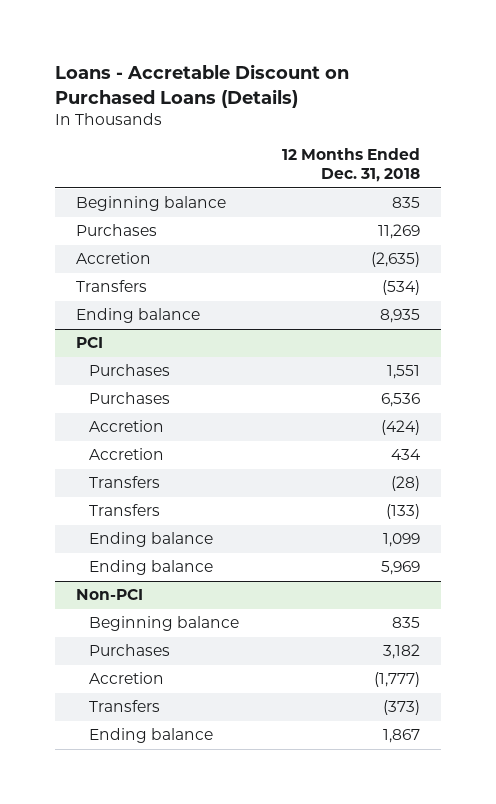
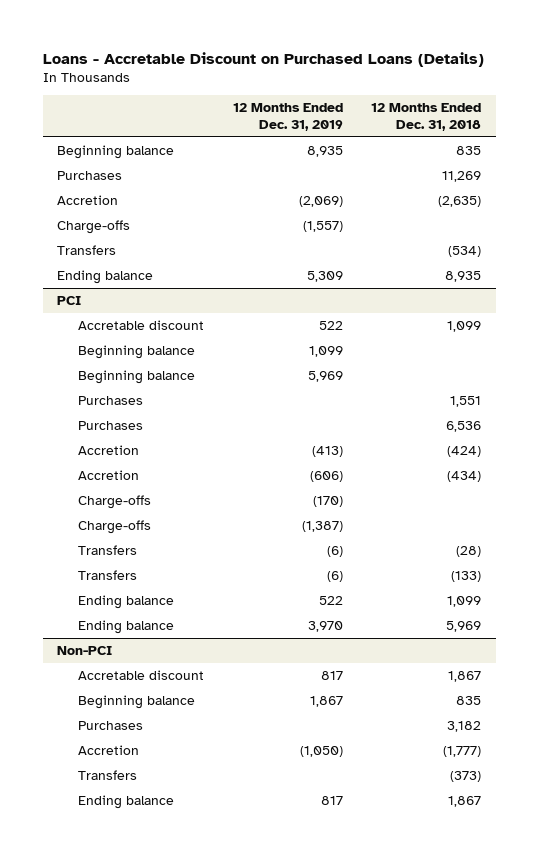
none -> [232,103,343,132] 12 Months Ended Dec. 31, 2019
none -> [56,219,130,234] Charge-offs
none -> [78,319,205,330] Accretable discount
none -> [78,344,196,359] Beginning balance
none -> [78,369,196,384] Beginning balance
[390,449,421,461] 434 -> [447,470,482,482] (434)
none -> [78,494,152,509] Charge-offs
none -> [78,519,152,534] Charge-offs
none -> [78,669,205,680] Accretable discount

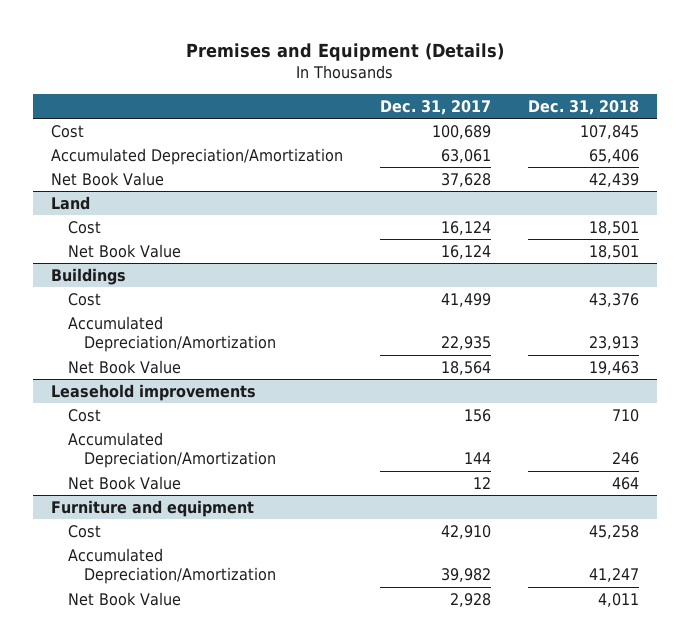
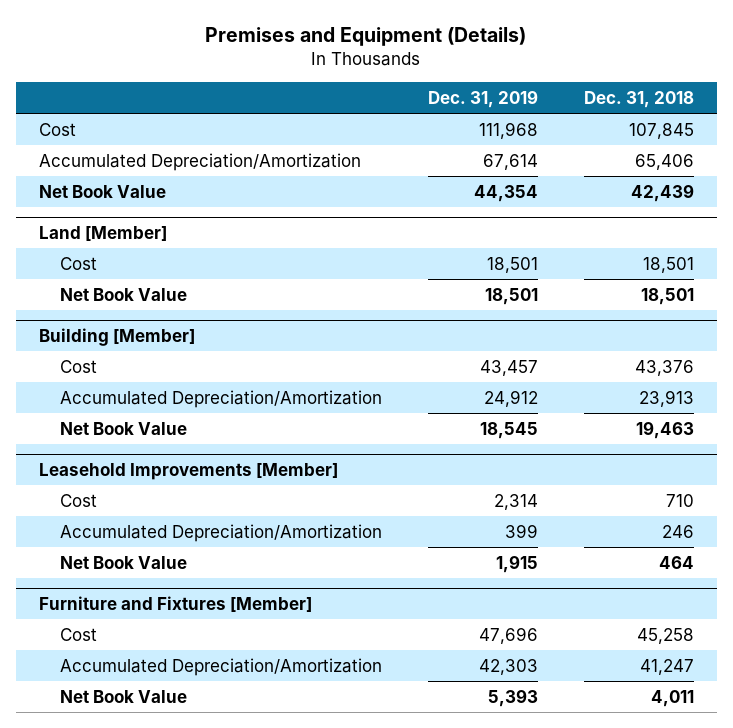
[380,99,492,115] Dec. 31, 2017 -> none
none -> [427,89,538,108] Dec. 31, 2019
[51,195,91,210] Land -> [38,225,167,241] Land [Member]
[51,267,127,285] Buildings -> [38,327,195,346] Building [Member]
[51,383,257,401] Leasehold improvements -> [38,462,338,480] Leasehold Improvements [Member]
[51,499,255,517] Furniture and equipment -> [38,595,312,612] Furniture and Fixtures [Member]

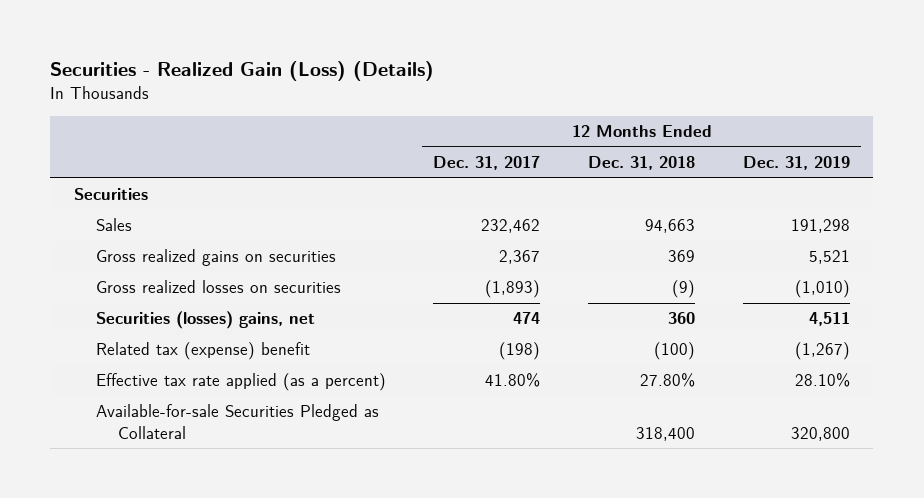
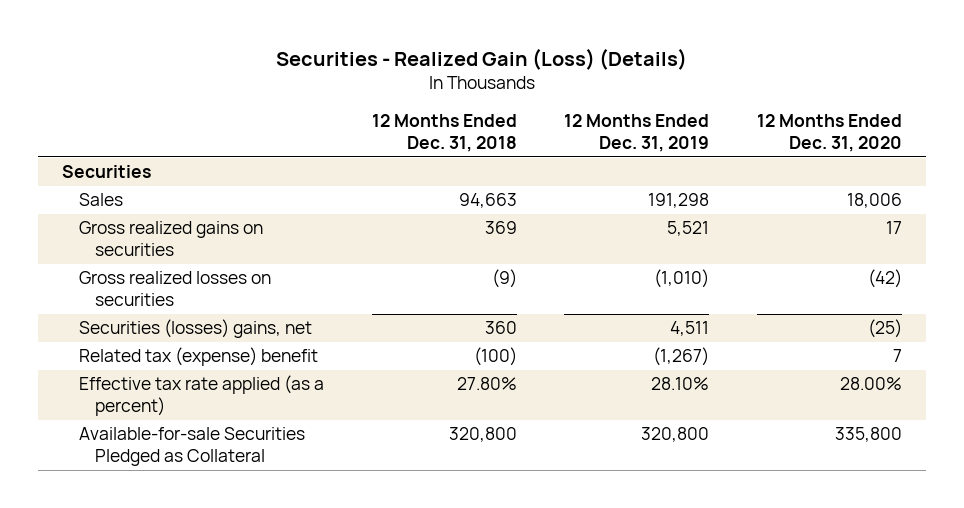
[433,156,541,171] Dec. 31, 2017 -> none
none -> [757,114,903,153] 12 Months Ended Dec. 31, 2020
[636,426,696,441] 318,400 -> [448,427,517,443] 320,800

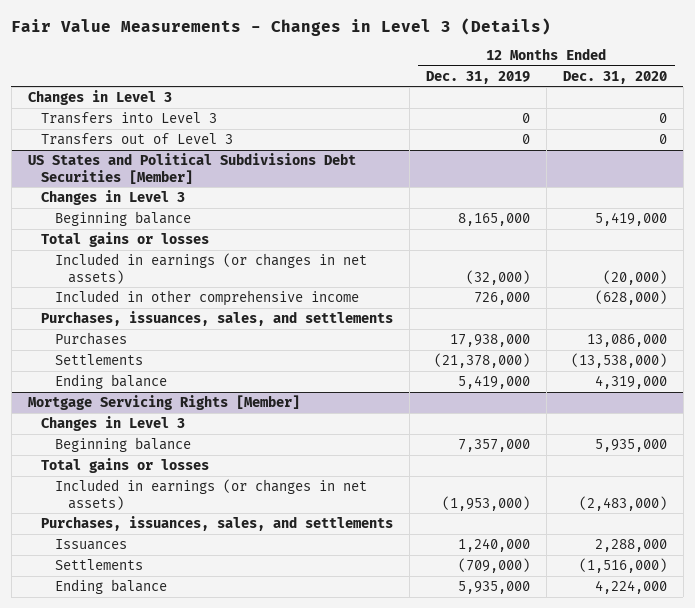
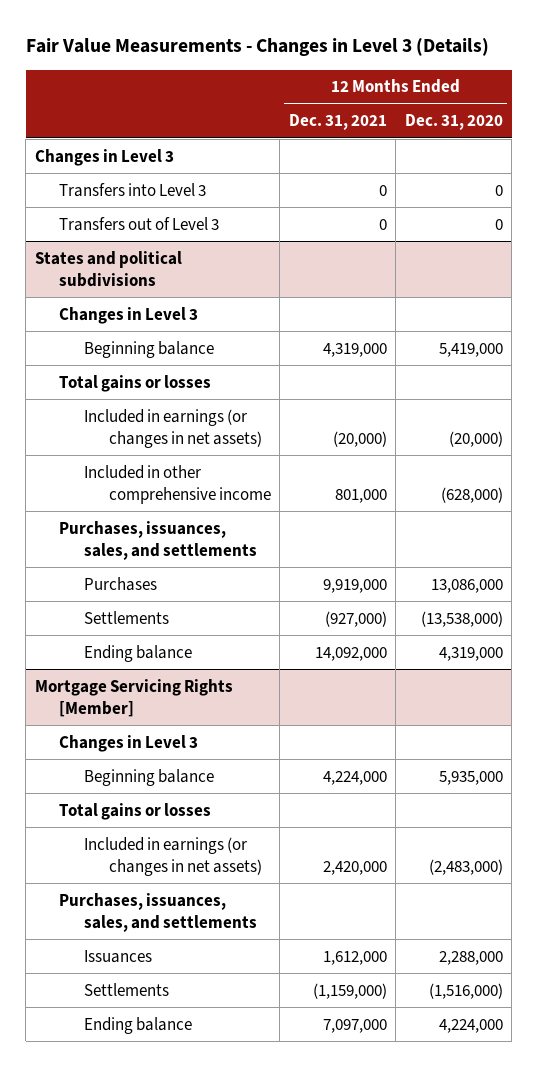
[426,70,531,84] Dec. 31, 2019 -> none
none -> [288,114,387,131] Dec. 31, 2021
[27,152,356,184] US States and Political Subdivisions Debt Securities [Member] -> [34,250,182,287] States and political subdivisions

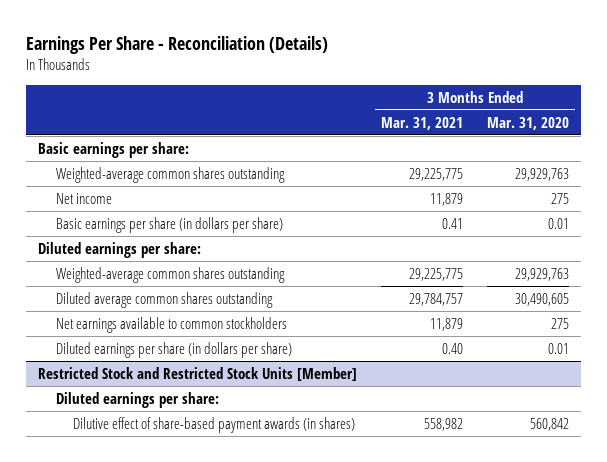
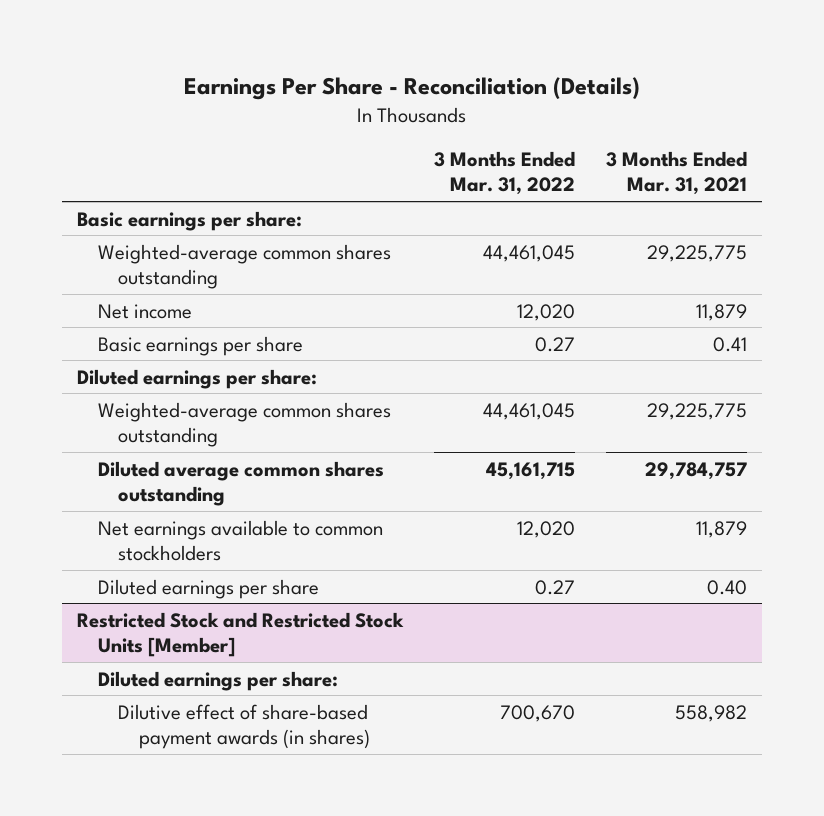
[486,116,569,130] Mar. 31, 2020 -> none
none -> [433,151,575,196] 3 Months Ended Mar. 31, 2022
[55,216,283,233] Basic earnings per share (in dollars per share) -> [97,335,303,356] Basic earnings per share
[55,341,292,358] Diluted earnings per share (in dollars per share) -> [97,578,319,599] Diluted earnings per share

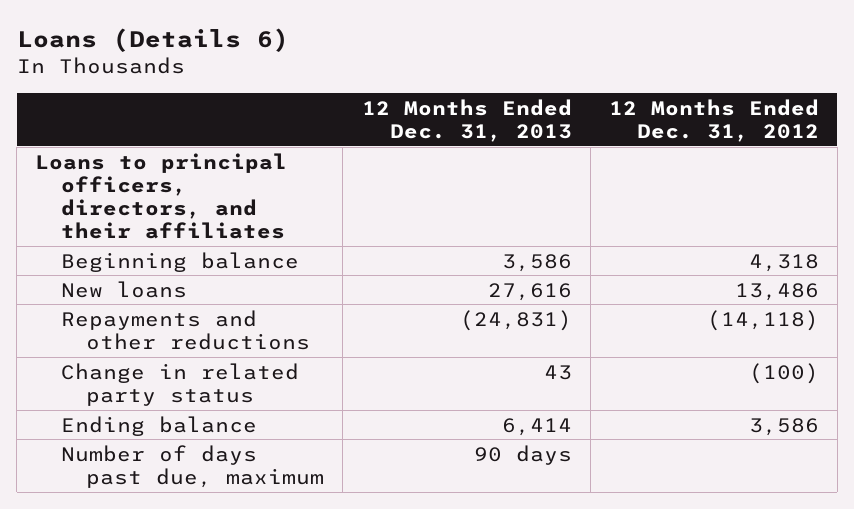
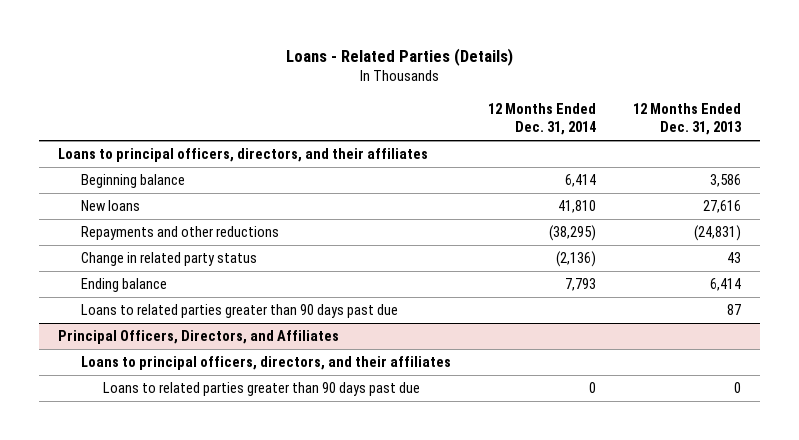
[16,28,289,53] Loans (Details 6) -> [285,47,513,66] Loans - Related Parties (Details)
[608,98,819,142] 12 Months Ended Dec. 31, 2012 -> none
none -> [487,102,596,136] 12 Months Ended Dec. 31, 2014
[60,444,325,488] Number of days past due, maximum -> none
none -> [80,304,398,319] Loans to related parties greater than 90 days past due
none -> [57,330,339,345] Principal Officers, Directors, and Affiliates
none -> [80,356,451,371] Loans to principal officers, directors, and their affiliates
none -> [103,382,421,397] Loans to related parties greater than 90 days past due

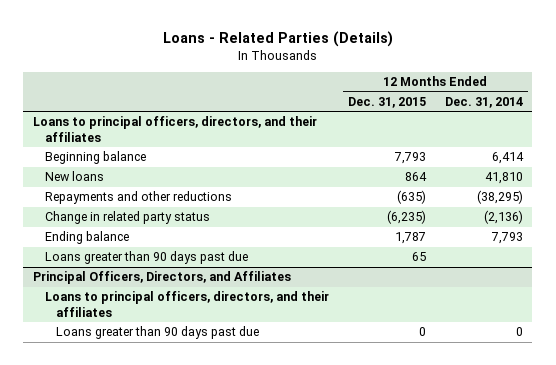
[633,102,743,136] 12 Months Ended Dec. 31, 2013 -> none
none -> [347,97,426,109] Dec. 31, 2015
[80,304,398,319] Loans to related parties greater than 90 days past due -> [44,251,248,265] Loans greater than 90 days past due
[103,382,421,397] Loans to related parties greater than 90 days past due -> [56,326,260,340] Loans greater than 90 days past due

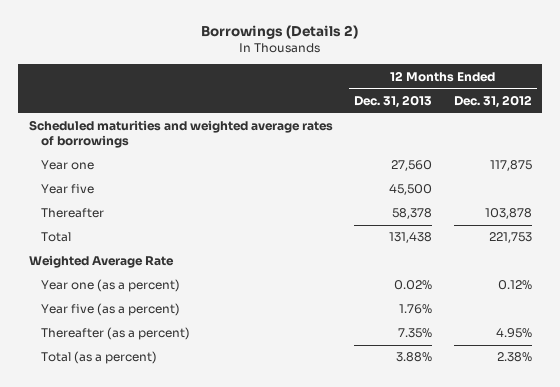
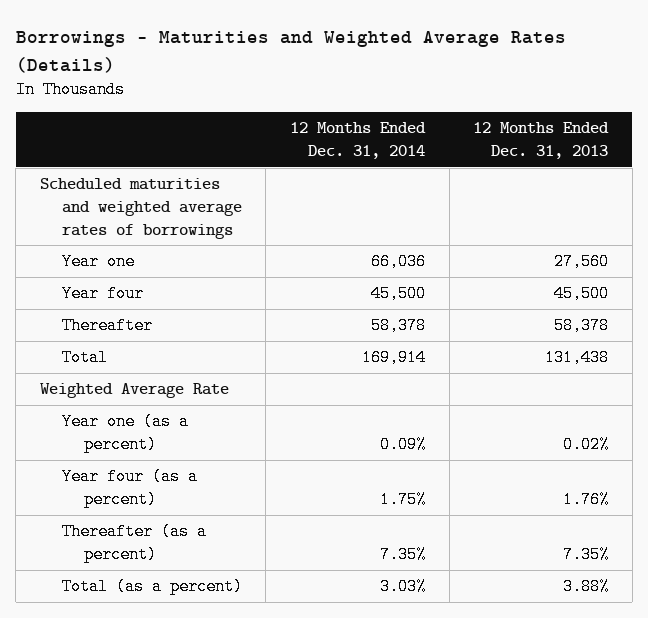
[201,25,359,40] Borrowings (Details 2) -> [15,31,566,73] Borrowings - Maturities and Weighted Average Rates (Details)
[453,94,532,108] Dec. 31, 2012 -> none
none -> [290,122,427,159] 12 Months Ended Dec. 31, 2014
[40,184,94,195] Year five -> [61,285,144,303] Year four
[40,303,180,317] Year five (as a percent) -> [61,468,198,509] Year four (as a percent)

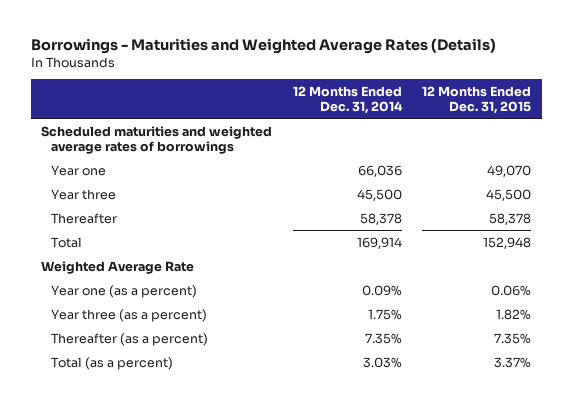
[473,122,610,159] 12 Months Ended Dec. 31, 2013 -> none
none -> [422,85,532,114] 12 Months Ended Dec. 31, 2015
[61,285,144,303] Year four -> [50,188,116,200] Year three
[61,468,198,509] Year four (as a percent) -> [50,308,207,322] Year three (as a percent)

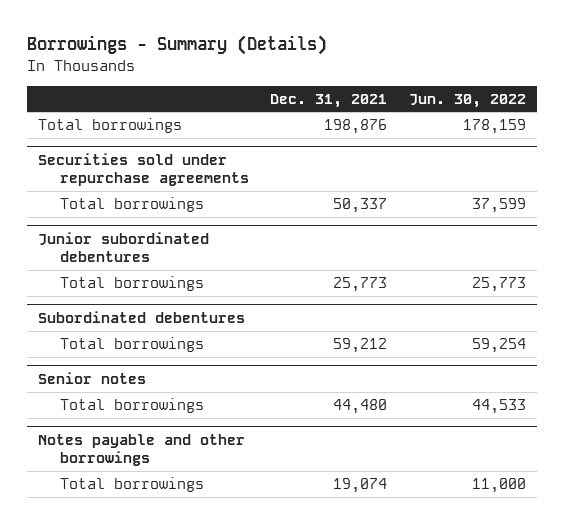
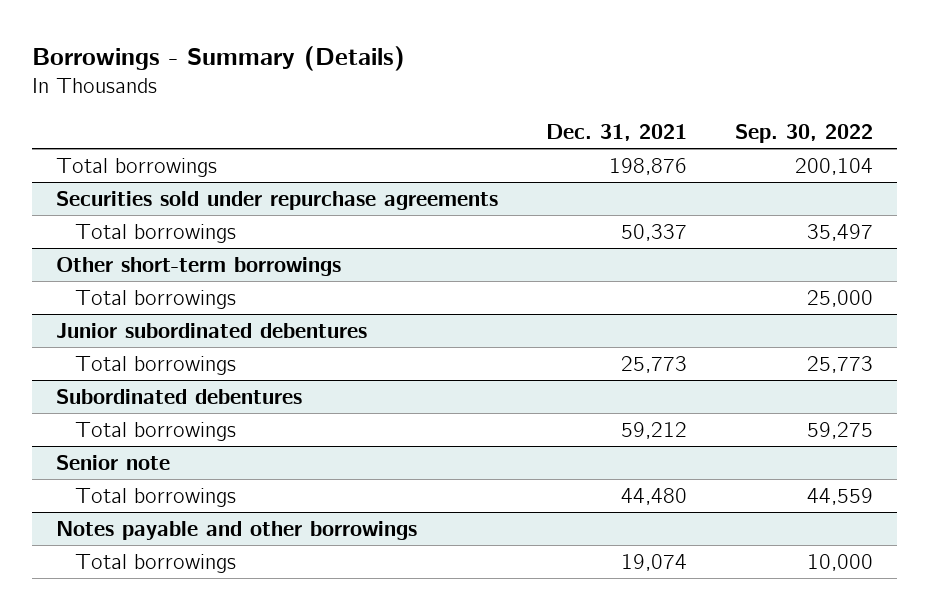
[409,93,527,108] Jun. 30, 2022 -> none
none -> [735,123,874,143] Sep. 30, 2022
none -> [55,257,341,277] Other short-term borrowings
none -> [74,290,236,310] Total borrowings
[38,372,147,385] Senior notes -> [55,455,170,471] Senior note

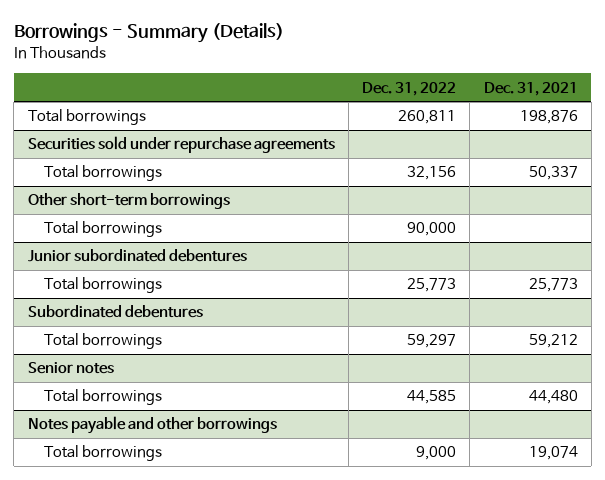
[735,123,874,143] Sep. 30, 2022 -> none
none -> [362,81,457,96] Dec. 31, 2022
[55,455,170,471] Senior note -> [27,362,114,375] Senior notes

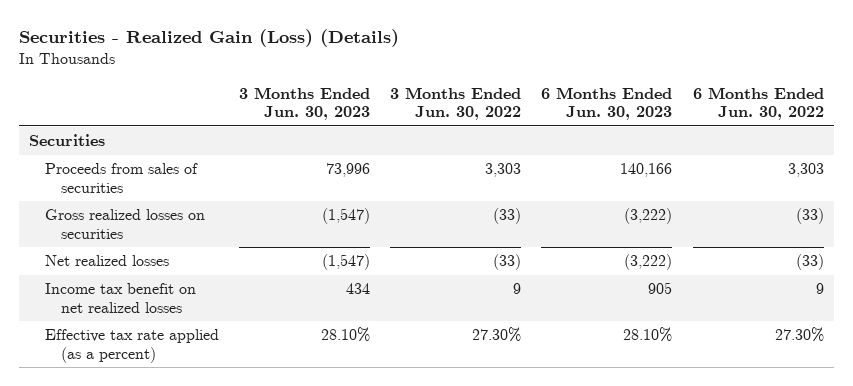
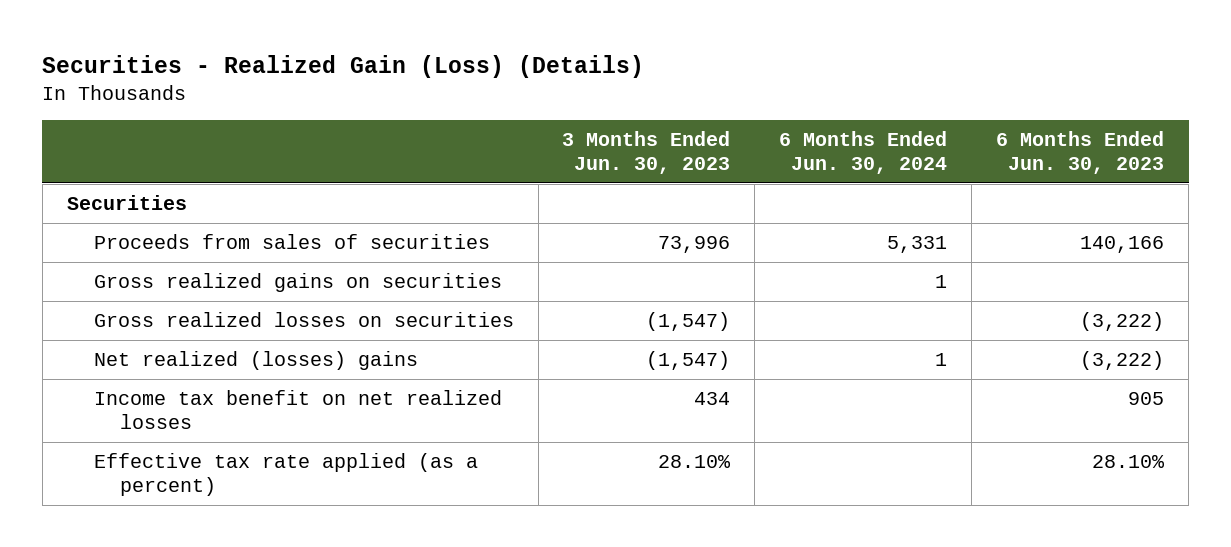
[390,86,522,121] 3 Months Ended Jun. 30, 2022 -> none
[692,86,824,121] 6 Months Ended Jun. 30, 2022 -> none
none -> [779,131,948,174] 6 Months Ended Jun. 30, 2024
none -> [93,273,502,293] Gross realized gains on securities
[44,255,169,267] Net realized losses -> [93,351,418,371] Net realized (losses) gains

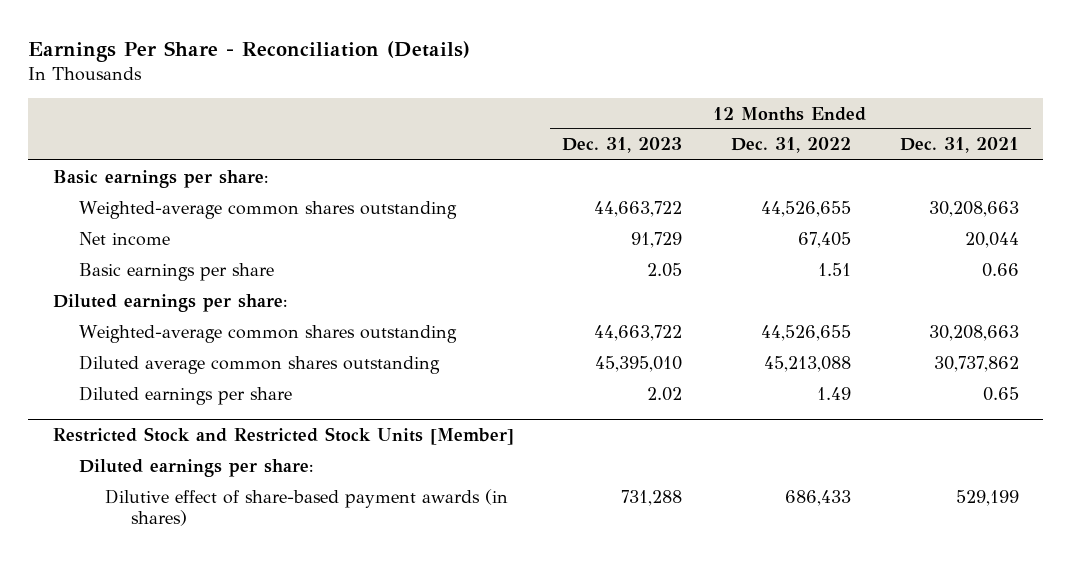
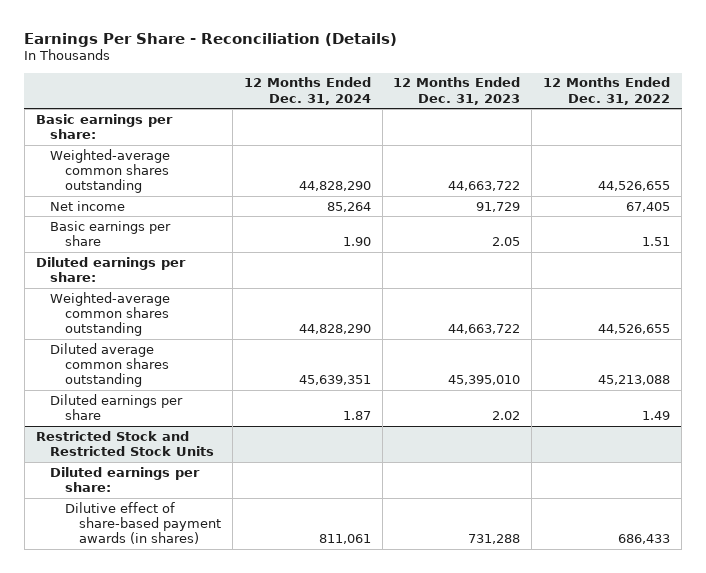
[899,137,1019,154] Dec. 31, 2021 -> none
none -> [243,77,371,105] 12 Months Ended Dec. 31, 2024
[52,427,514,446] Restricted Stock and Restricted Stock Units [Member] -> [35,430,215,457] Restricted Stock and Restricted Stock Units

